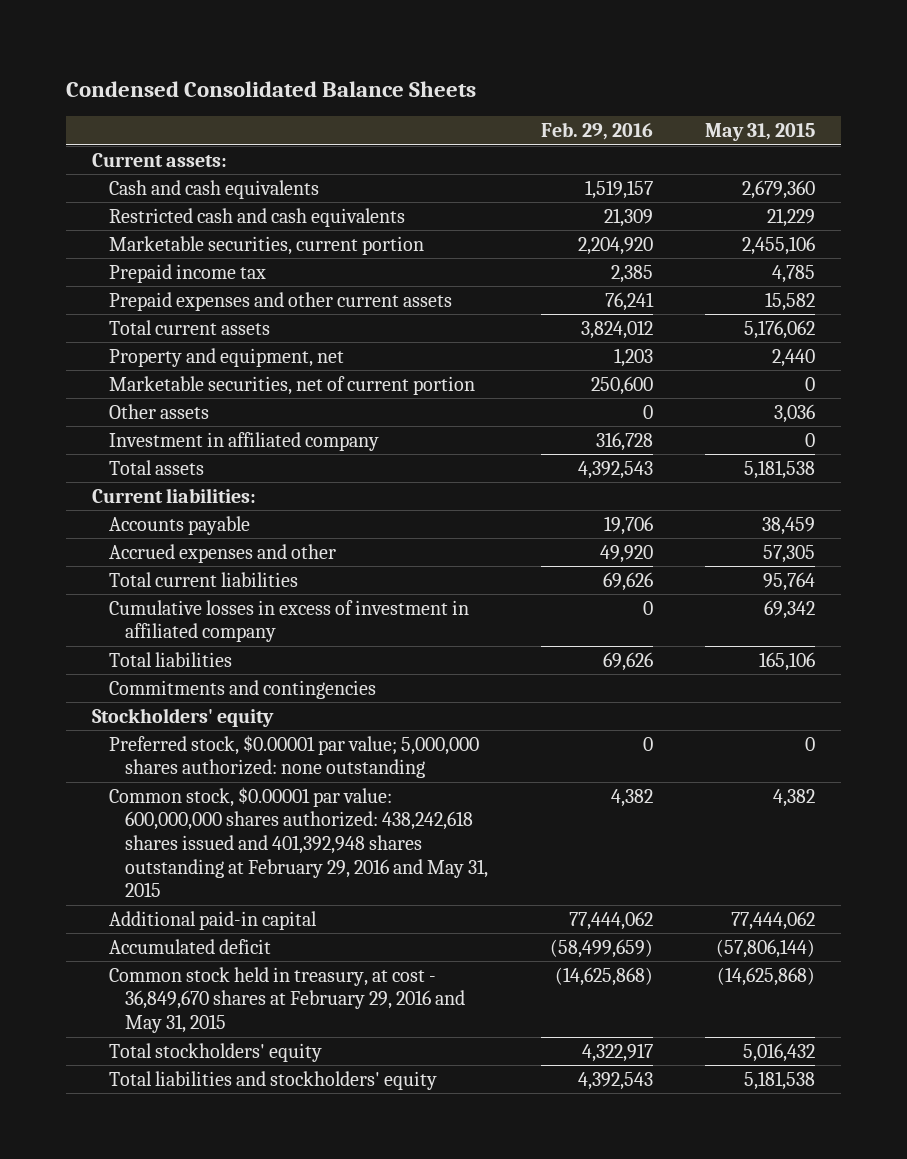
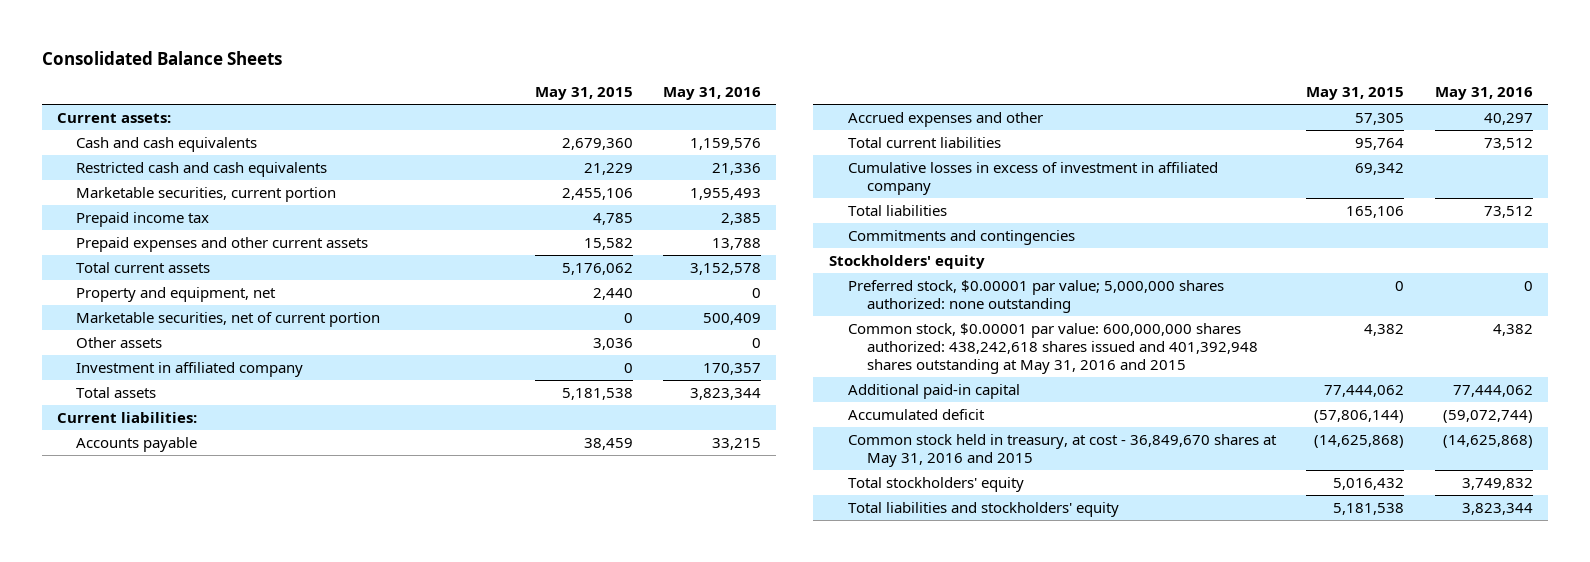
[66,80,477,97] Condensed Consolidated Balance Sheets -> [41,50,282,65] Consolidated Balance Sheets
[540,122,653,141] Feb. 29, 2016 -> none
none -> [663,87,762,101] May 31, 2016
[108,786,489,898] Common stock, $0.00001 par value: 600,000,000 shares authorized: 438,242,618 shares issued and 401,392,948 shares outstanding at February 29, 2016 and May 31, 2015 -> [848,322,1259,374] Common stock, $0.00001 par value: 600,000,000 shares authorized: 438,242,618 shares issued and 401,392,948 shares outstanding at May 31, 2016 and 2015
[108,966,466,1034] Common stock held in treasury, at cost - 36,849,670 shares at February 29, 2016 and May 31, 2015 -> [848,433,1278,467] Common stock held in treasury, at cost - 36,849,670 shares at May 31, 2016 and 2015

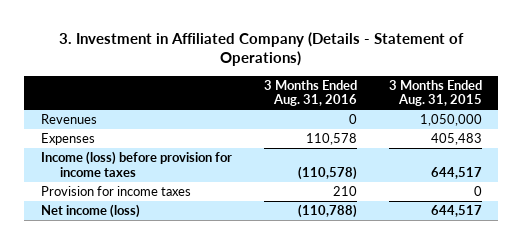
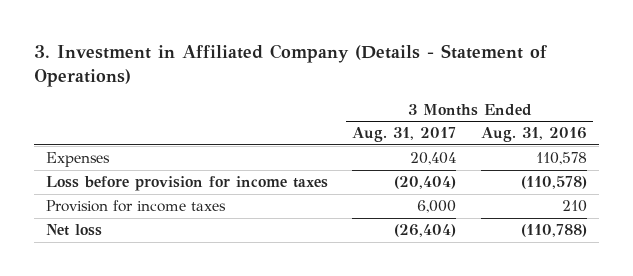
[388,79,482,107] 3 Months Ended Aug. 31, 2015 -> none
none -> [352,127,457,143] Aug. 31, 2017
[40,114,97,125] Revenues -> none
[40,151,232,177] Income (loss) before provision for income taxes -> [46,176,329,192] Loss before provision for income taxes
[40,204,140,219] Net income (loss) -> [46,224,103,237] Net loss

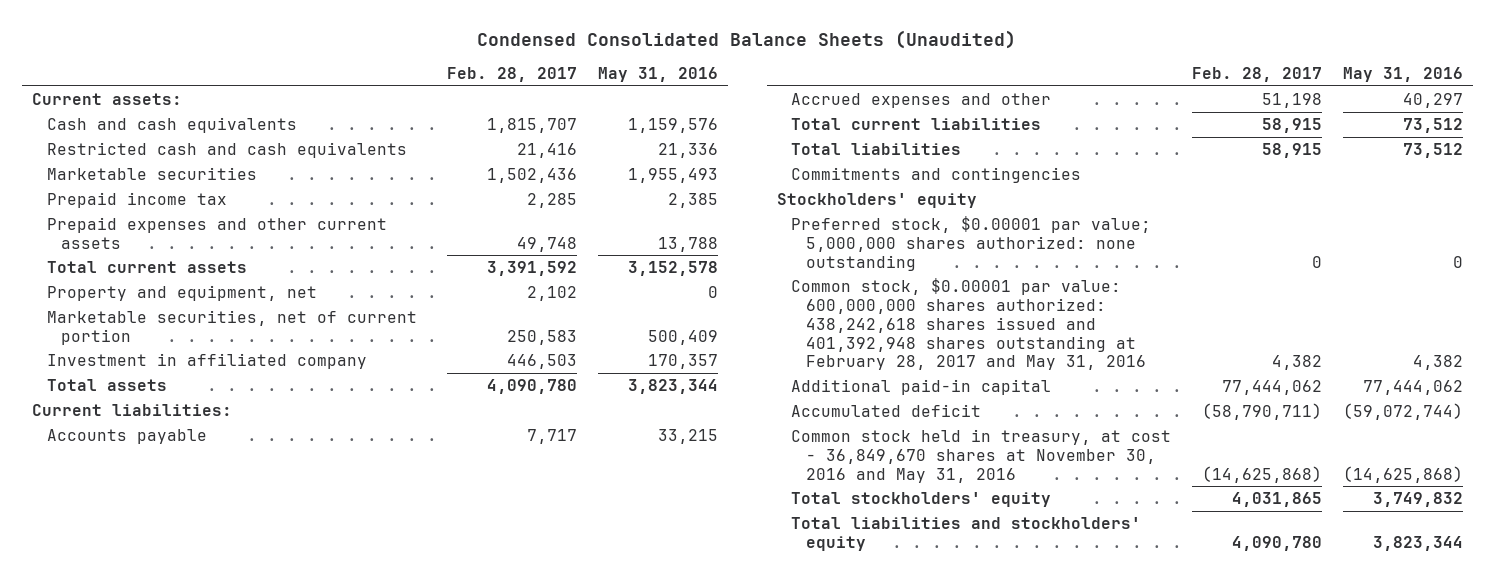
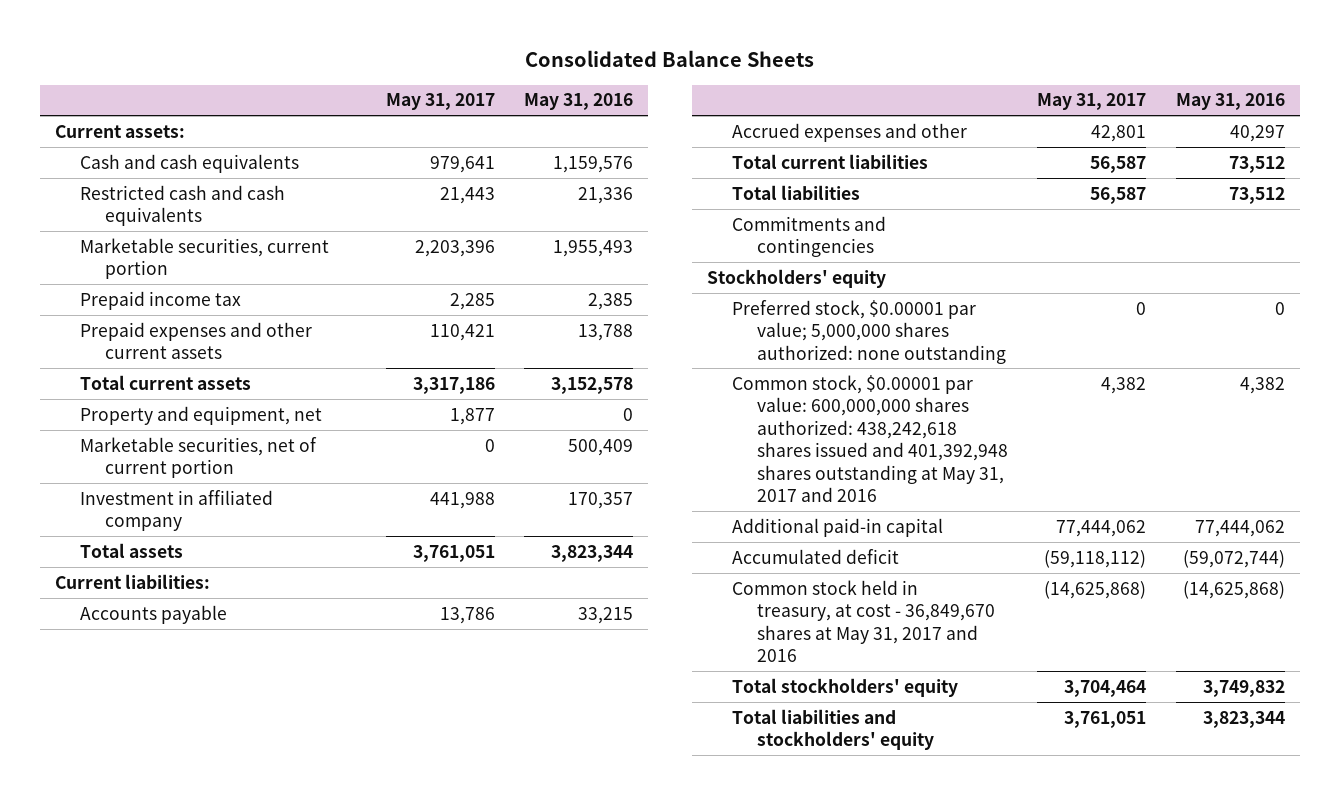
[477,29,1017,49] Condensed Consolidated Balance Sheets (Unaudited) -> [524,50,814,68] Consolidated Balance Sheets
[447,67,578,83] Feb. 28, 2017 -> none
none -> [385,93,495,111] May 31, 2017
[46,166,257,180] Marketable securities -> [79,237,329,280] Marketable securities, current portion
[791,277,1147,371] Common stock, $0.00001 par value: 600,000,000 shares authorized: 438,242,618 shares issued and 401,392,948 shares outstanding at February 28, 2017 and May 31, 2016 -> [731,374,1008,502] Common stock, $0.00001 par value: 600,000,000 shares authorized: 438,242,618 shares issued and 401,392,948 shares outstanding at May 31, 2017 and 2016
[791,428,1172,483] Common stock held in treasury, at cost - 36,849,670 shares at November 30, 2016 and May 31, 2016 -> [731,579,995,663] Common stock held in treasury, at cost - 36,849,670 shares at May 31, 2017 and 2016

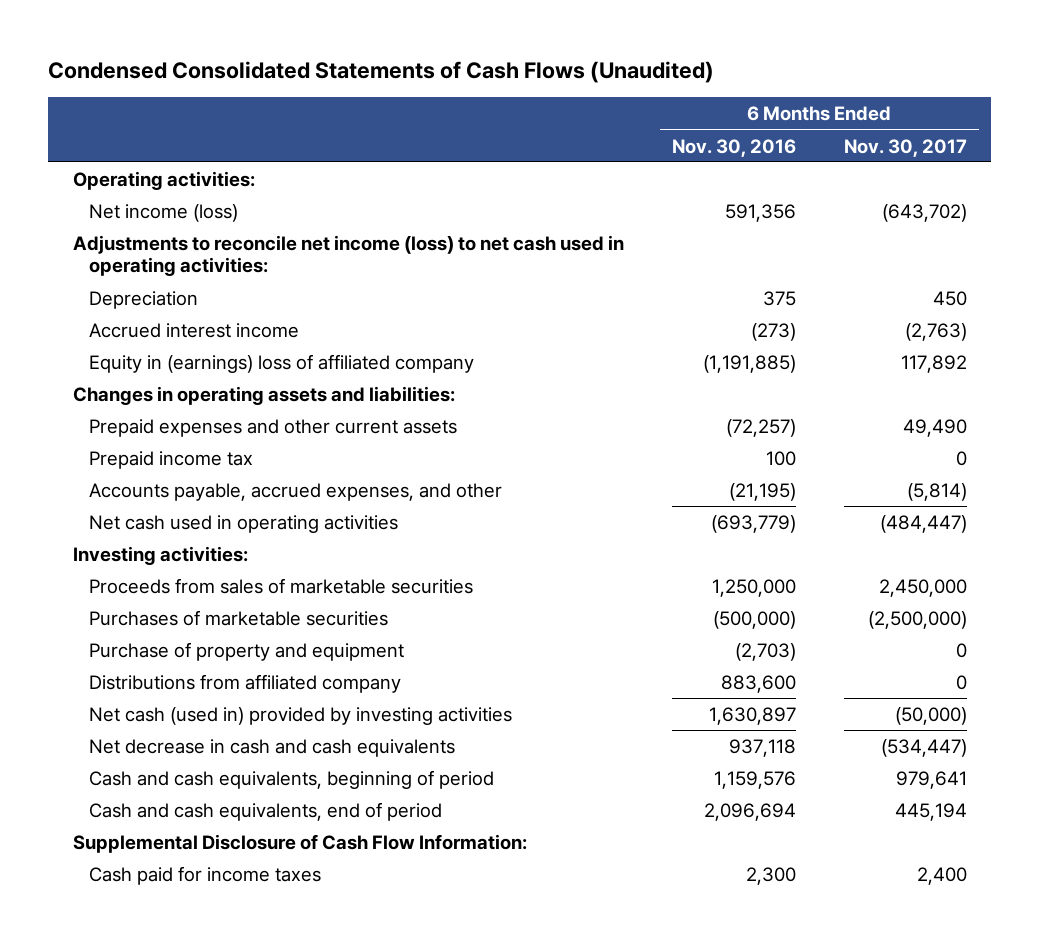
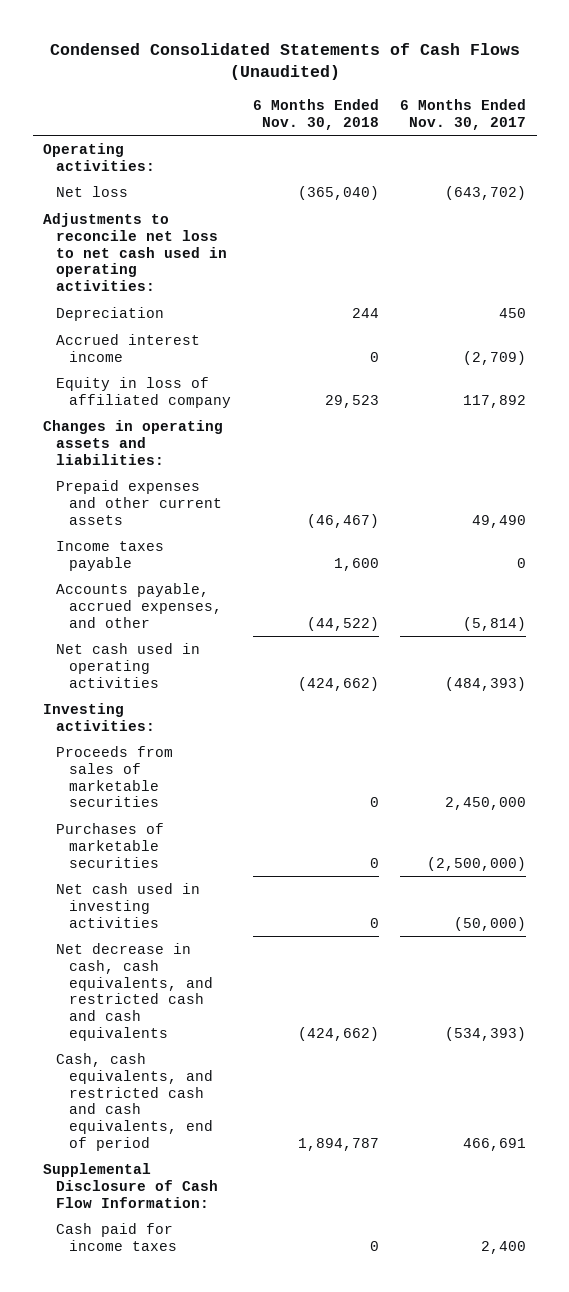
[671,138,796,157] Nov. 30, 2016 -> none
none -> [252,98,379,130] 6 Months Ended Nov. 30, 2018
[89,203,239,222] Net income (loss) -> [56,186,129,198] Net loss
[72,234,624,277] Adjustments to reconcile net income (loss) to net cash used in operating activities: -> [43,213,228,292] Adjustments to reconcile net loss to net cash used in operating activities:
[905,322,968,341] (2,763) -> [462,350,526,365] (2,709)
[89,353,475,373] Equity in (earnings) loss of affiliated company -> [56,377,232,408] Equity in loss of affiliated company
[89,450,254,469] Prepaid income tax -> [56,541,165,571] Income taxes payable
[880,514,968,533] (484,447) -> [444,676,526,691] (484,393)
[89,641,405,661] Purchase of property and equipment -> none
[89,673,402,693] Distributions from affiliated company -> none
[89,769,495,789] Cash and cash equivalents, beginning of period -> none
[89,706,513,725] Net cash (used in) provided by investing activities -> [56,883,201,928] Net cash used in investing activities
[89,738,456,757] Net decrease in cash and cash equivalents -> [56,943,214,1041] Net decrease in cash, cash equivalents, and restricted cash and cash equivalents
[881,738,968,757] (534,447) -> [444,1026,526,1041] (534,393)
[89,801,443,821] Cash and cash equivalents, end of period -> [56,1053,214,1151] Cash, cash equivalents, and restricted cash and cash equivalents, end of period
[895,802,968,821] 445,194 -> [462,1137,526,1151] 466,691

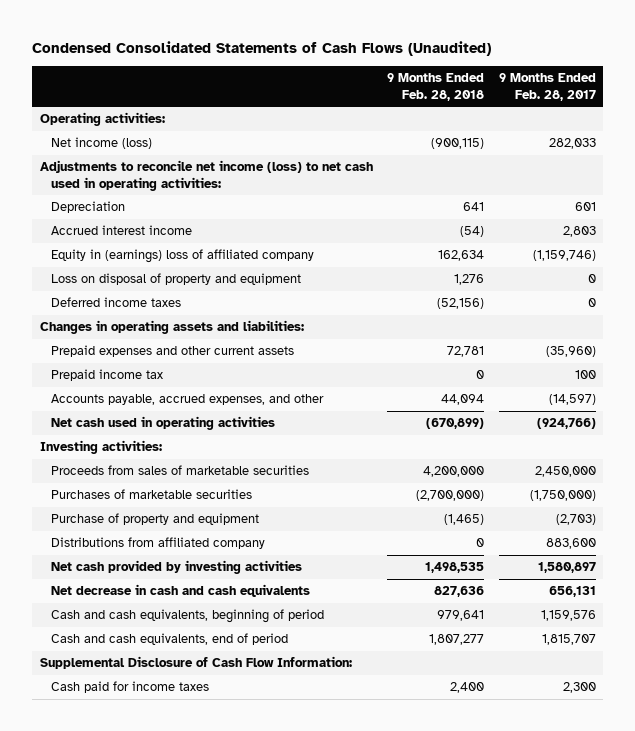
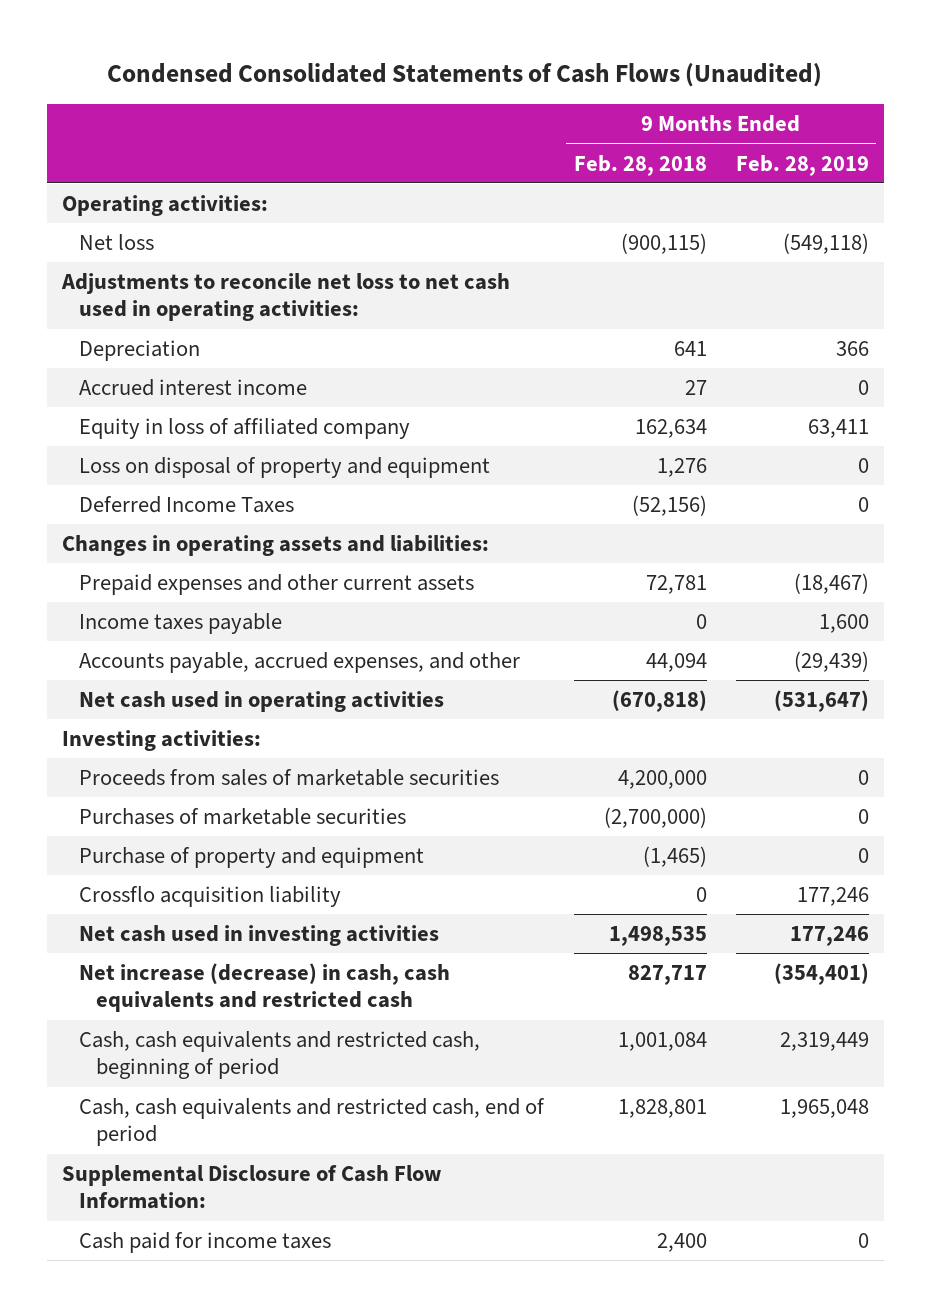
[498,73,596,101] 9 Months Ended Feb. 28, 2017 -> none
none -> [736,154,870,176] Feb. 28, 2019
[51,137,153,150] Net income (loss) -> [79,234,155,251] Net loss
[39,160,373,191] Adjustments to reconcile net income (loss) to net cash used in operating activities: -> [60,273,510,322] Adjustments to reconcile net loss to net cash used in operating activities:
[460,226,485,238] (54) -> [684,380,707,396] 27
[51,249,315,264] Equity in (earnings) loss of affiliated company -> [79,418,411,440] Equity in loss of affiliated company
[51,297,182,308] Deferred income taxes -> [79,496,295,514] Deferred Income Taxes
[51,369,164,382] Prepaid income tax -> [79,613,283,635] Income taxes payable
[426,418,485,430] (670,899) -> [611,690,707,713] (670,818)
[51,537,266,550] Distributions from affiliated company -> none
none -> [79,886,342,908] Crossflo acquisition liability
[51,560,303,575] Net cash provided by investing activities -> [79,925,440,947] Net cash used in investing activities
[51,584,311,598] Net decrease in cash and cash equivalents -> [79,963,451,1013] Net increase (decrease) in cash, cash equivalents and restricted cash
[434,586,485,598] 827,636 -> [627,965,707,986] 827,717
[51,609,325,624] Cash and cash equivalents, beginning of period -> [79,1031,481,1080] Cash, cash equivalents and restricted cash, beginning of period
[437,610,485,622] 979,641 -> [617,1032,707,1052] 1,001,084
[51,633,289,646] Cash and cash equivalents, end of period -> [79,1098,546,1147] Cash, cash equivalents and restricted cash, end of period
[429,634,485,646] 1,807,277 -> [617,1099,707,1119] 1,828,801

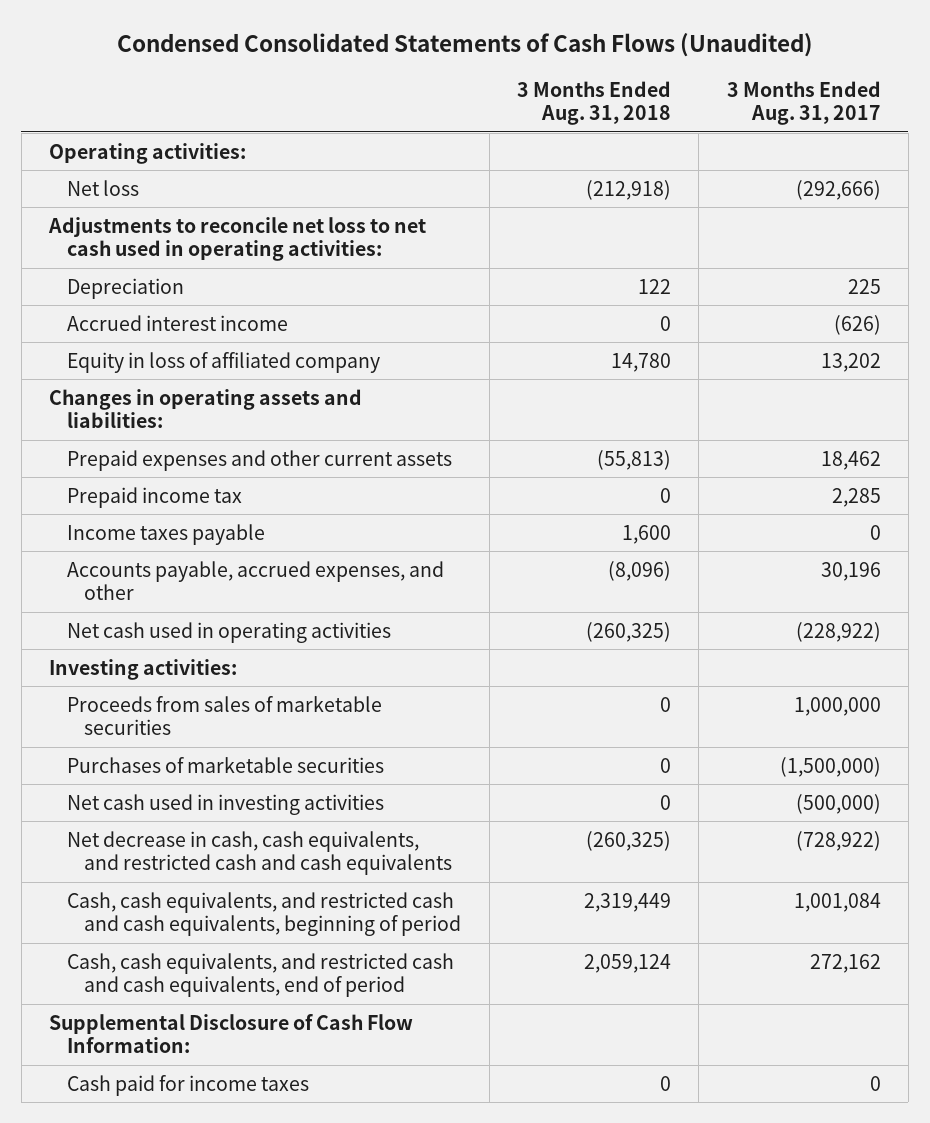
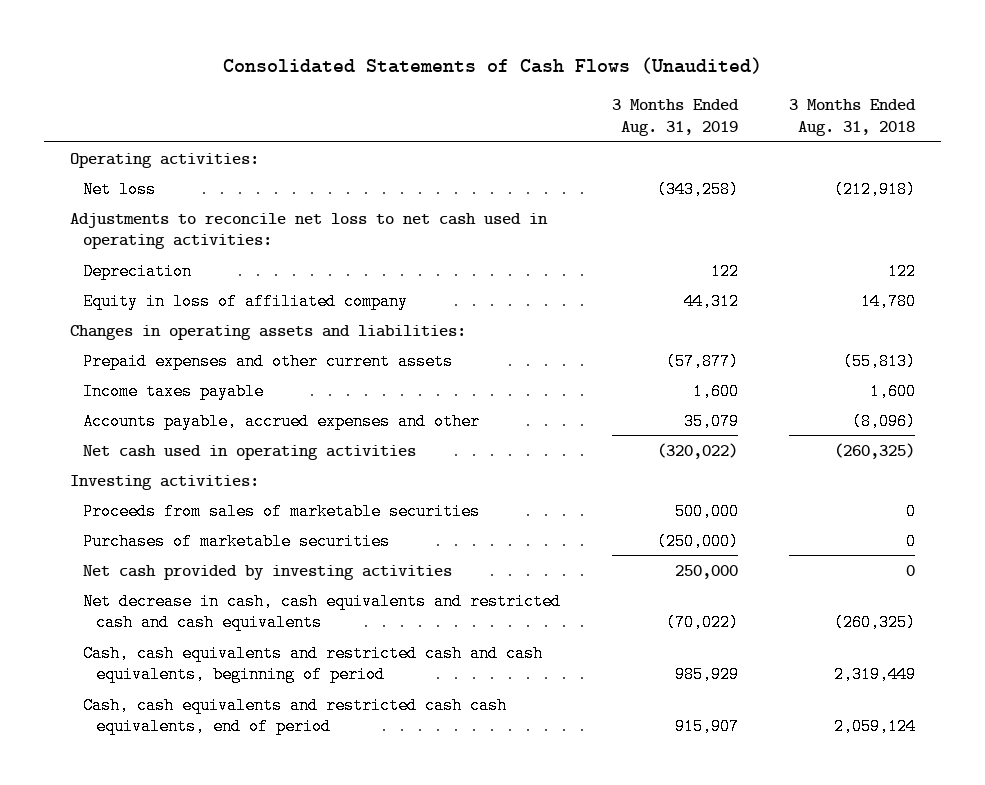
[116,32,813,57] Condensed Consolidated Statements of Cash Flows (Unaudited) -> [222,56,762,74] Consolidated Statements of Cash Flows (Unaudited)
[726,81,881,126] 3 Months Ended Aug. 31, 2017 -> none
none -> [611,99,739,136] 3 Months Ended Aug. 31, 2019
[66,314,288,331] Accrued interest income -> none
[66,486,242,508] Prepaid income tax -> none
[66,560,444,600] Accounts payable, accrued expenses, and other -> [82,412,480,430] Accounts payable, accrued expenses and other
[49,1013,414,1053] Supplemental Disclosure of Cash Flow Information: -> none
[66,1074,309,1096] Cash paid for income taxes -> none
[66,793,384,815] Net cash used in investing activities -> [82,564,452,580] Net cash provided by investing activities
[66,830,453,875] Net decrease in cash, cash equivalents, and restricted cash and cash equivalents -> [82,592,561,632] Net decrease in cash, cash equivalents and restricted cash and cash equivalents
[66,891,462,936] Cash, cash equivalents, and restricted cash and cash equivalents, beginning of period -> [82,644,543,684] Cash, cash equivalents and restricted cash and cash equivalents, beginning of period
[66,952,454,997] Cash, cash equivalents, and restricted cash and cash equivalents, end of period -> [82,696,507,736] Cash, cash equivalents and restricted cash cash equivalents, end of period

